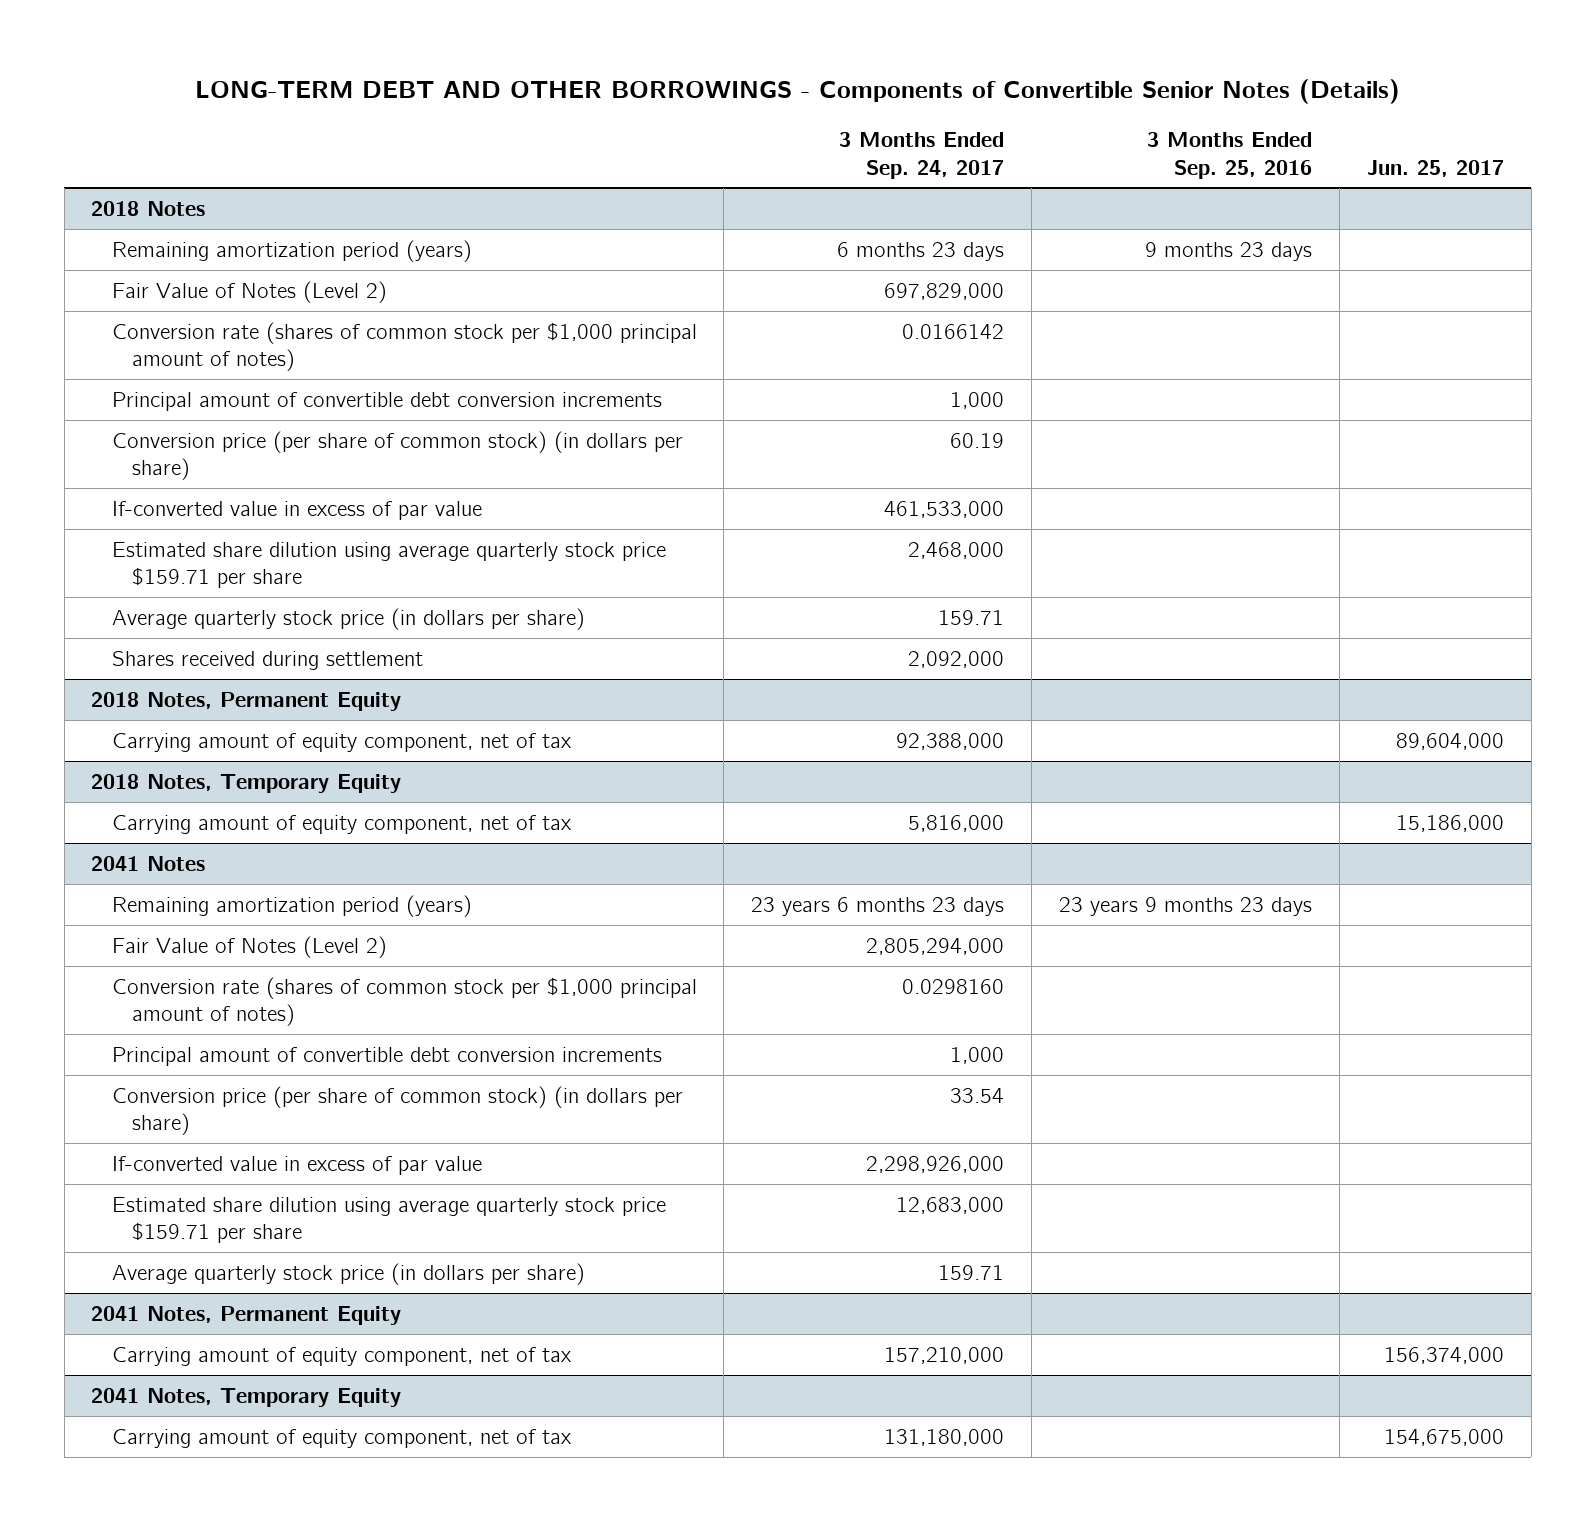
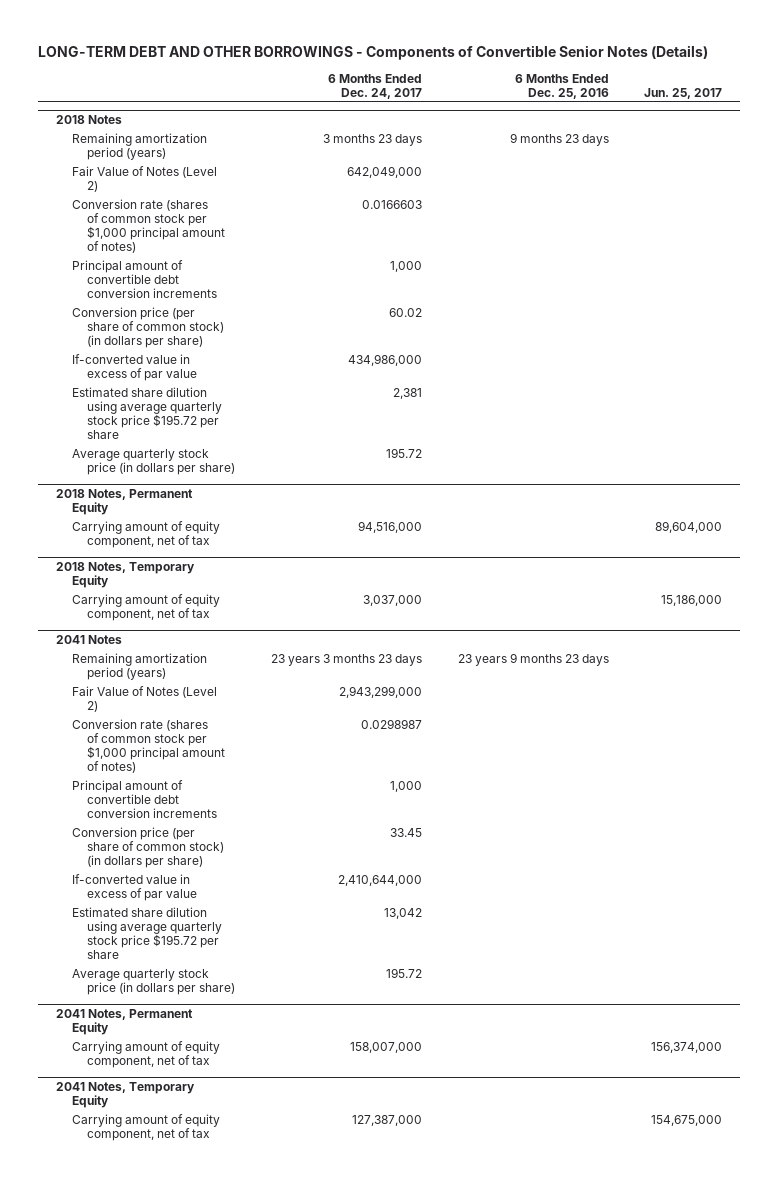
[839,131,1005,179] 3 Months Ended Sep. 24, 2017 -> none
[1147,131,1313,179] 3 Months Ended Sep. 25, 2016 -> none
none -> [328,73,423,99] 6 Months Ended Dec. 24, 2017
none -> [514,73,609,99] 6 Months Ended Dec. 25, 2016
[111,541,666,589] Estimated share dilution using average quarterly stock price $159.71 per share -> [71,386,223,440] Estimated share dilution using average quarterly stock price $195.72 per share
[111,650,423,670] Shares received during settlement -> none
[111,1196,666,1244] Estimated share dilution using average quarterly stock price $159.71 per share -> [71,906,223,960] Estimated share dilution using average quarterly stock price $195.72 per share

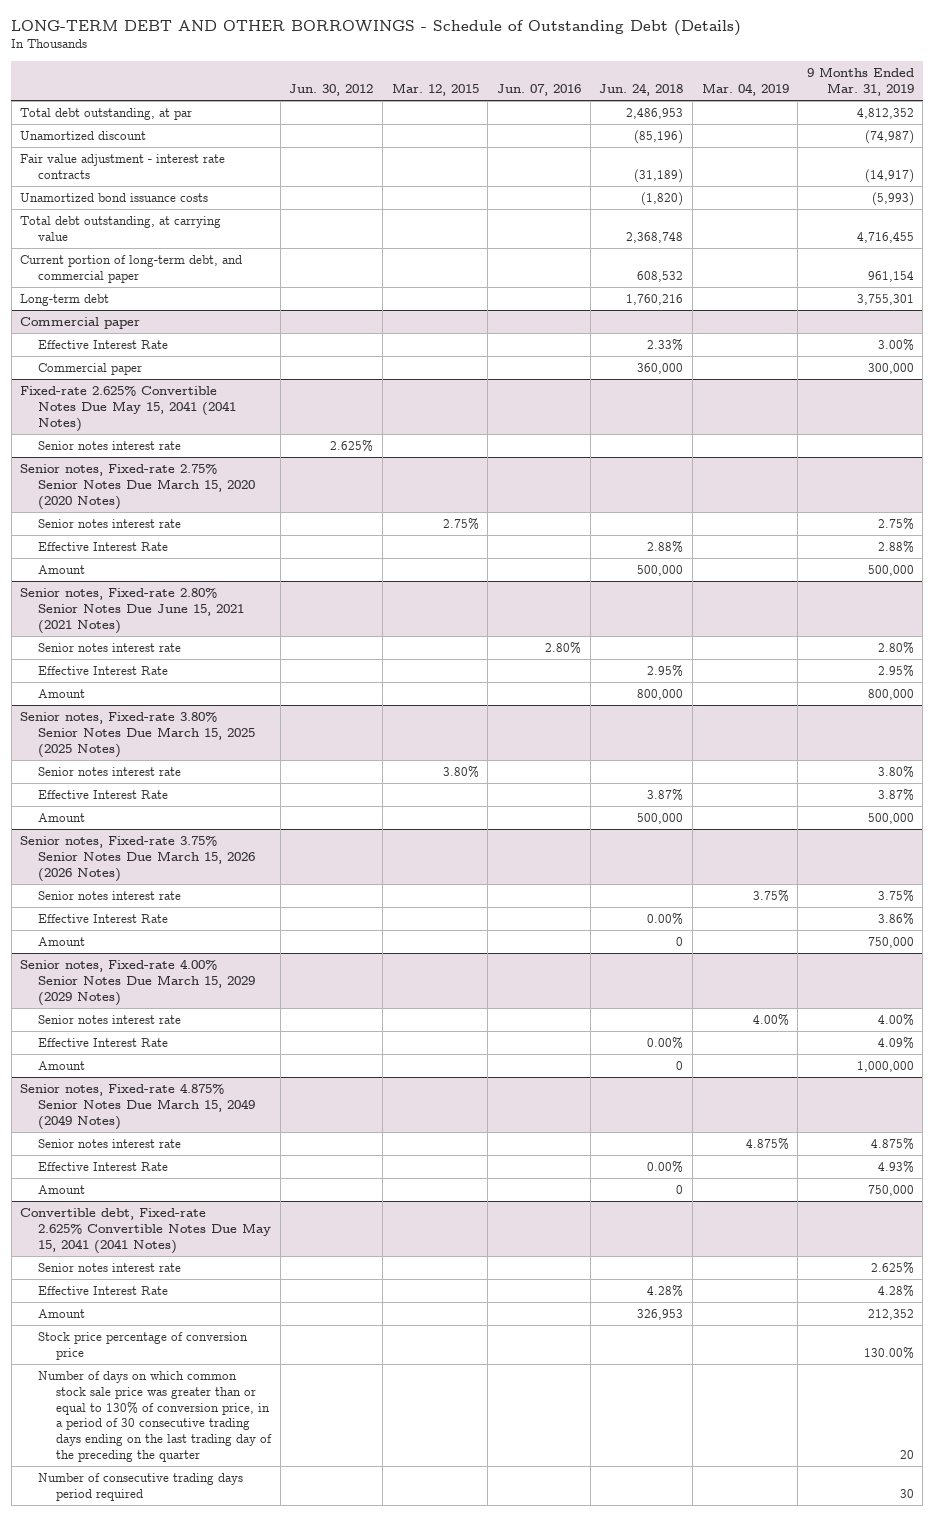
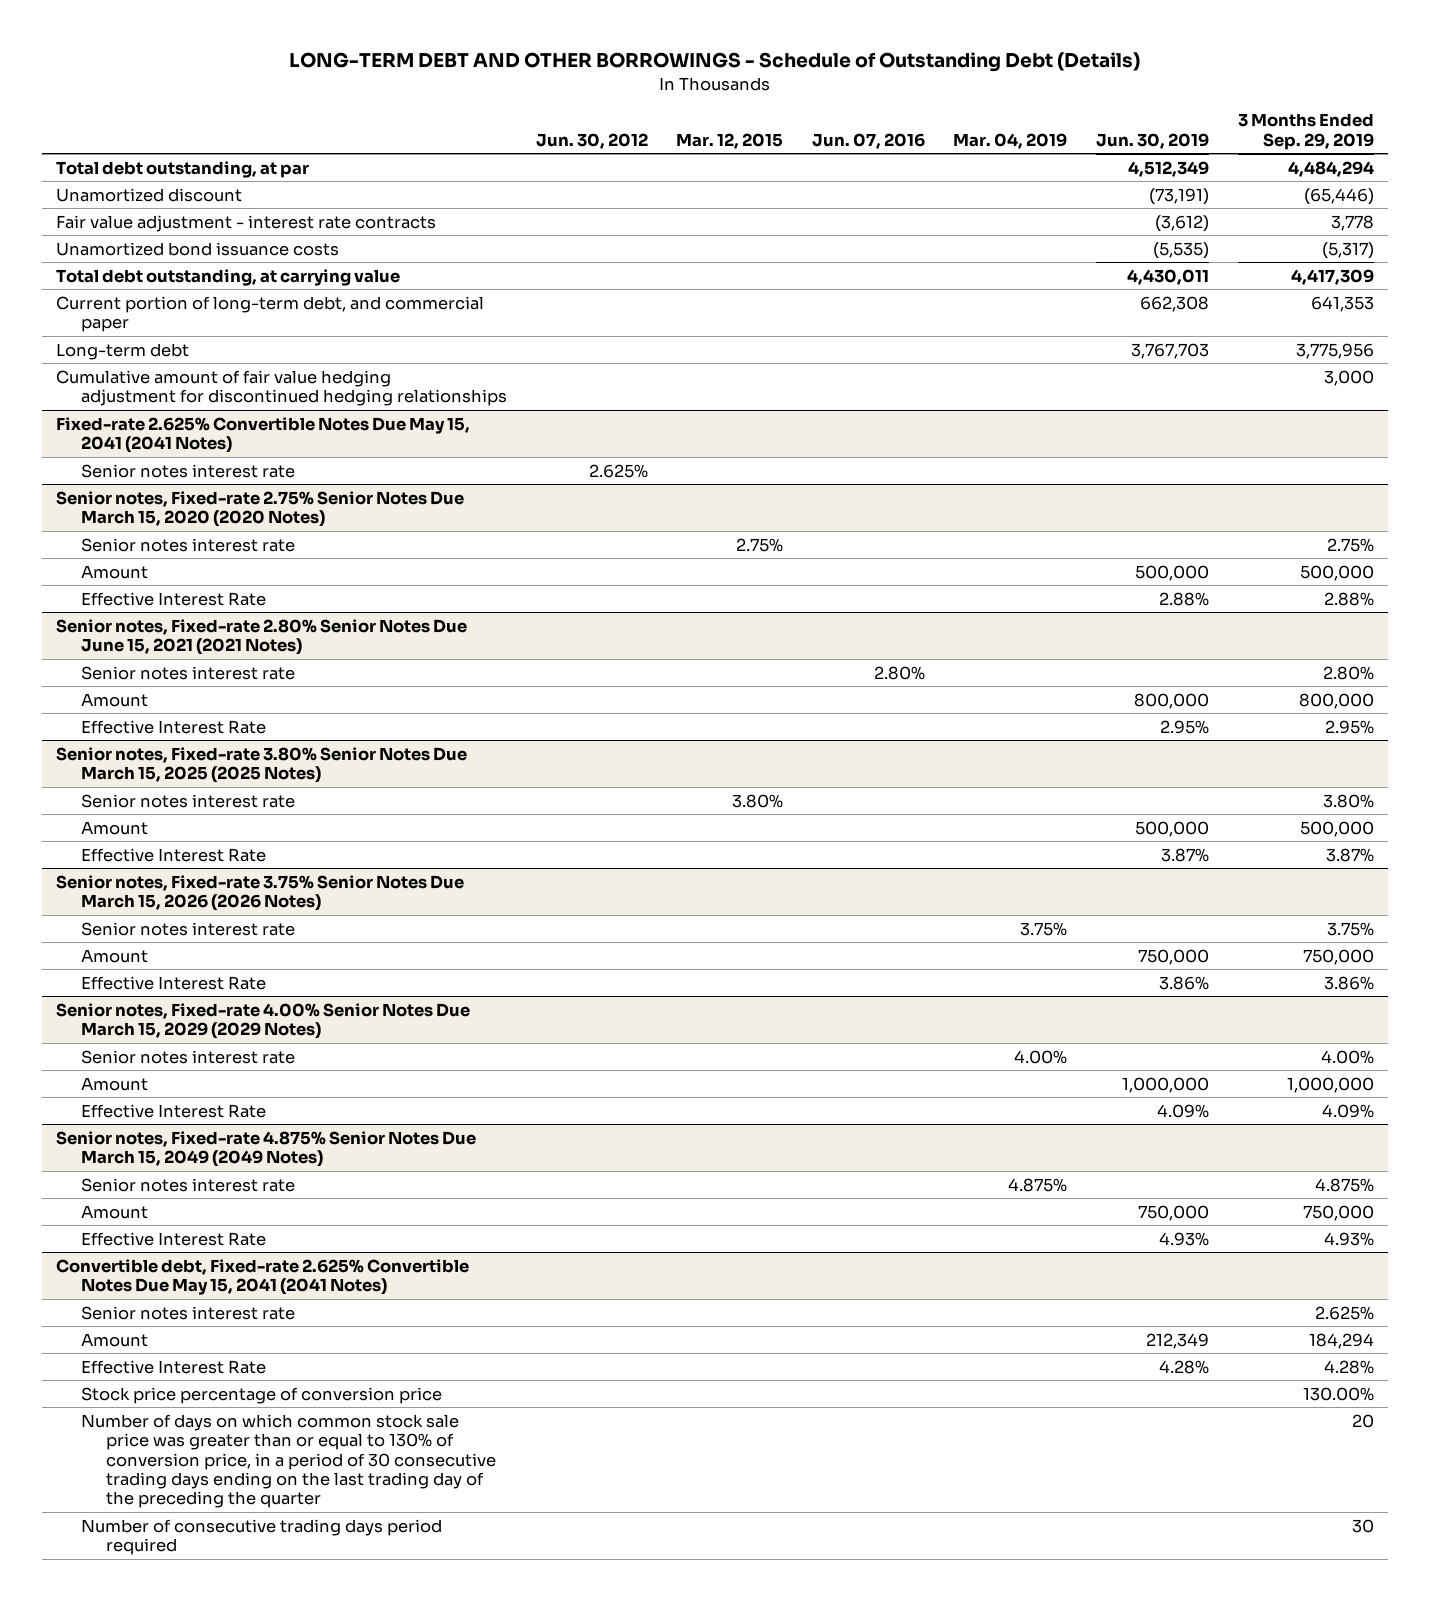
[599,83,684,97] Jun. 24, 2018 -> none
[806,67,914,97] 9 Months Ended Mar. 31, 2019 -> none
none -> [1096,132,1210,149] Jun. 30, 2019
none -> [1237,113,1374,150] 3 Months Ended Sep. 29, 2019
[20,317,141,330] Commercial paper -> none
[38,340,169,350] Effective Interest Rate -> none
[38,363,143,376] Commercial paper -> none
none -> [55,369,507,407] Cumulative amount of fair value hedging adjustment for discontinued hedging relationships
[38,542,169,552] Effective Interest Rate -> [80,591,266,606] Effective Interest Rate
[38,666,169,676] Effective Interest Rate -> [80,719,266,734] Effective Interest Rate
[38,790,169,800] Effective Interest Rate -> [80,847,266,862] Effective Interest Rate
[38,914,169,924] Effective Interest Rate -> [80,975,266,990] Effective Interest Rate
[38,1038,169,1048] Effective Interest Rate -> [80,1103,266,1118] Effective Interest Rate
[38,1162,169,1172] Effective Interest Rate -> [80,1231,266,1246] Effective Interest Rate
[38,1286,169,1296] Effective Interest Rate -> [80,1359,266,1374] Effective Interest Rate

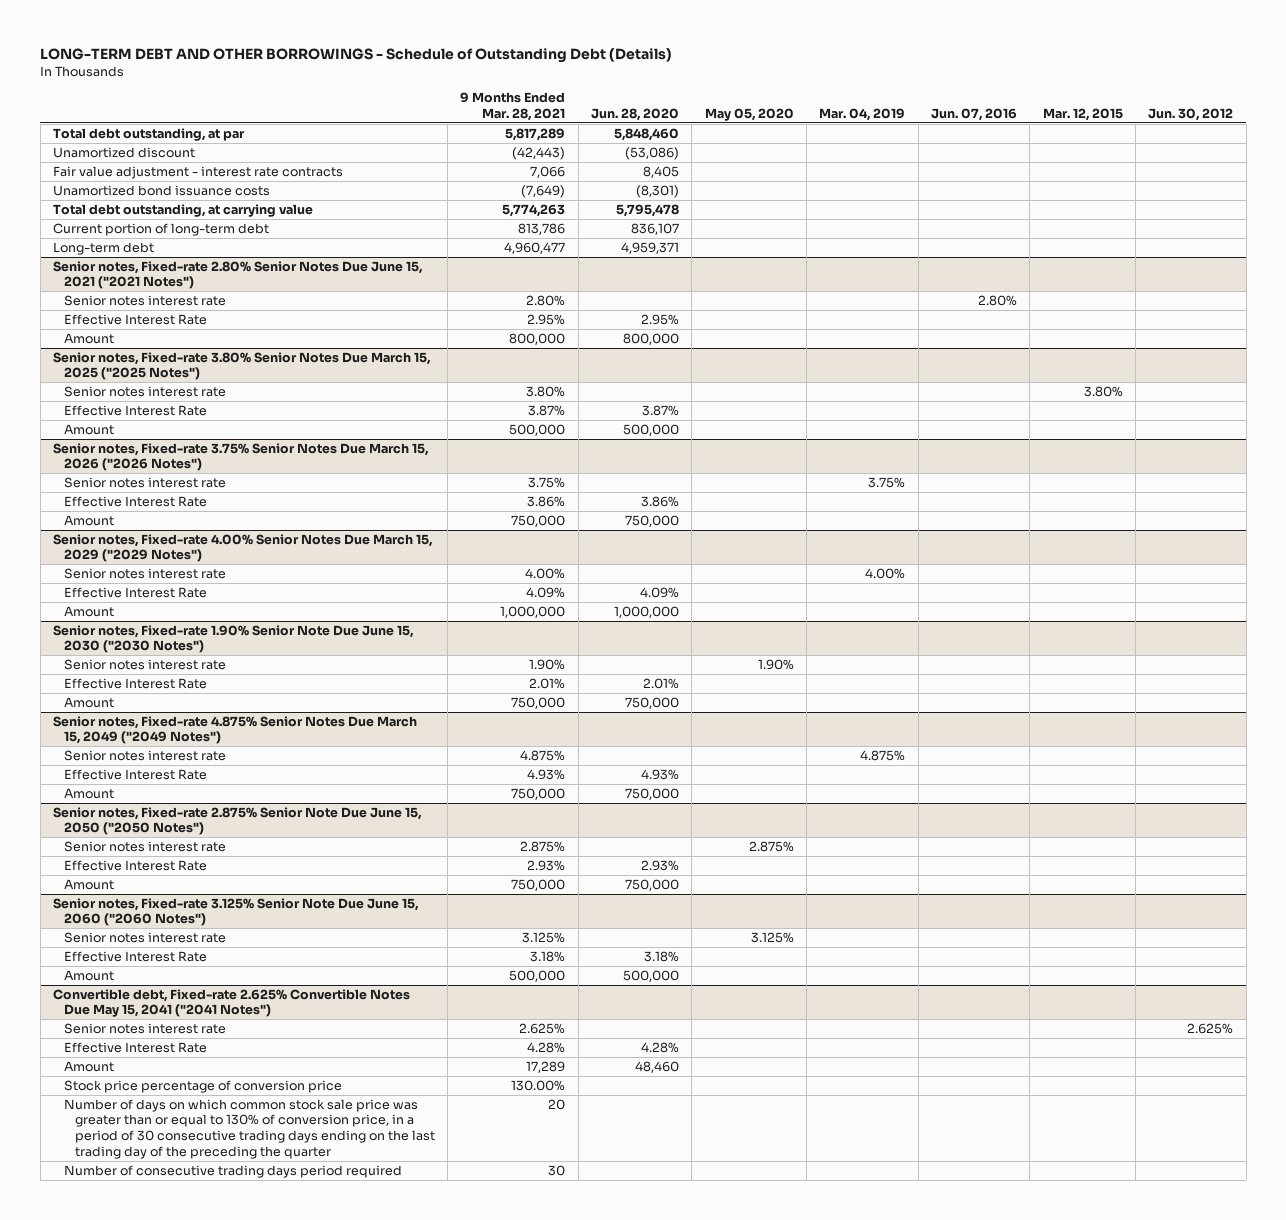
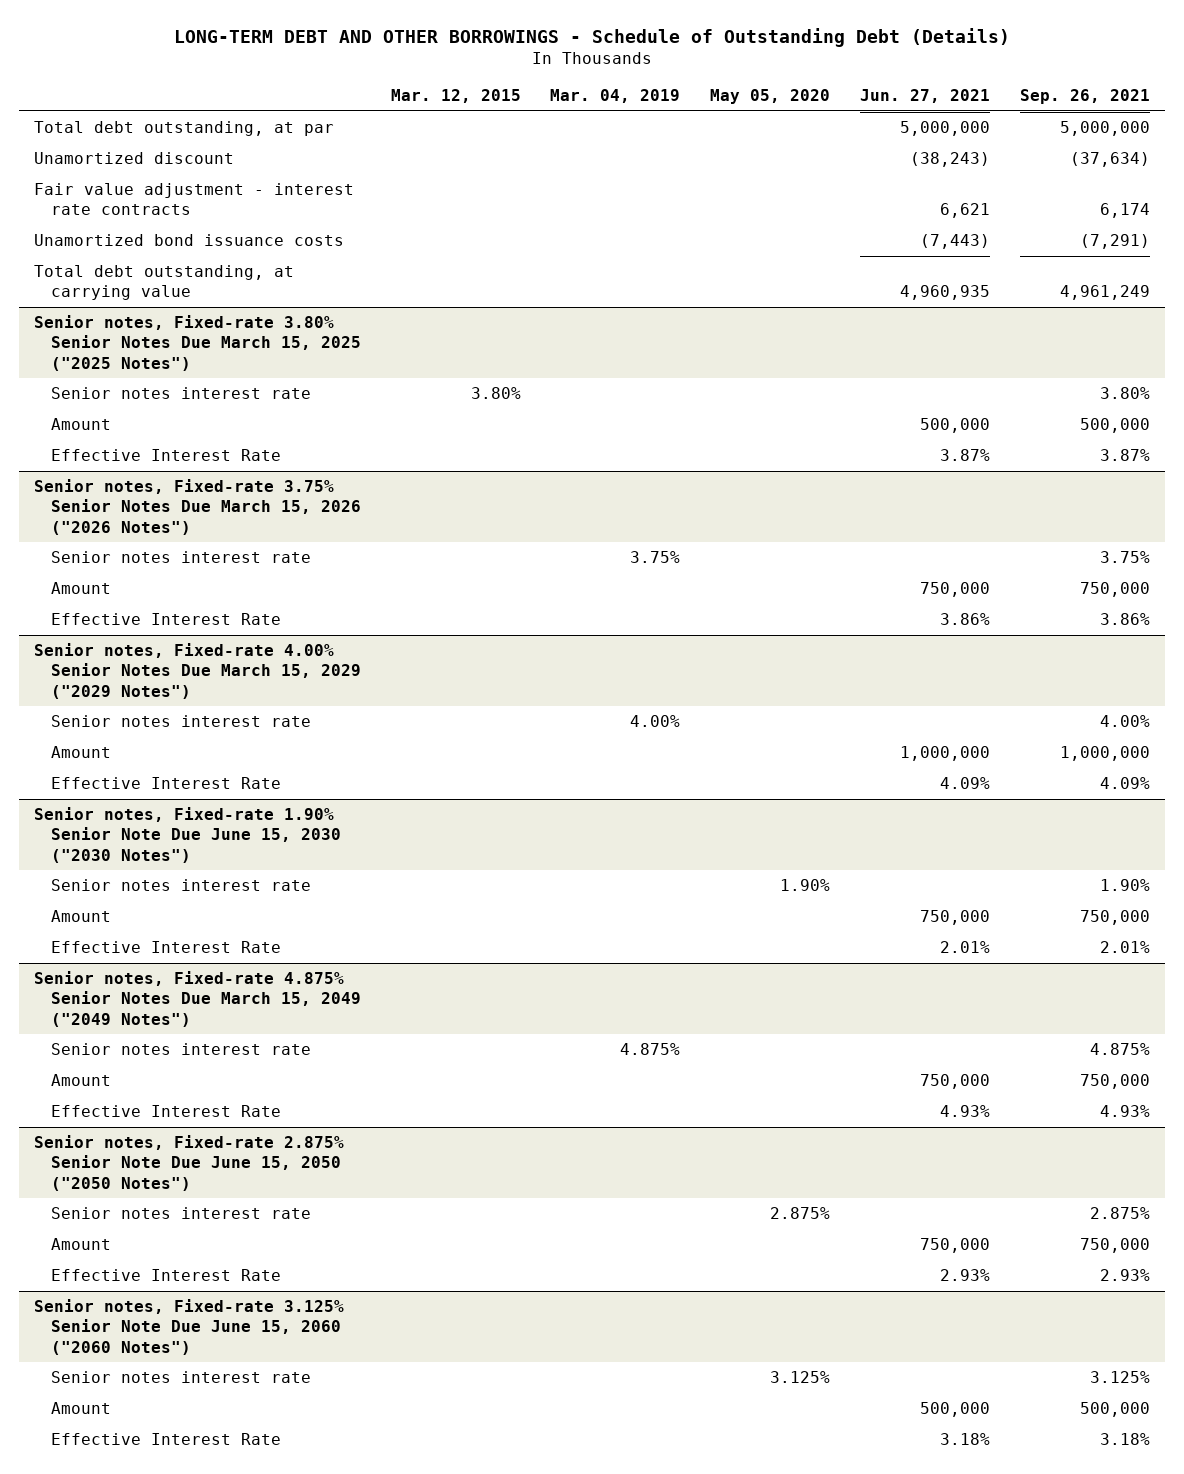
[460,92,566,121] 9 Months Ended Mar. 28, 2021 -> none
[590,107,679,121] Jun. 28, 2020 -> none
[930,107,1017,121] Jun. 07, 2016 -> none
[1148,107,1234,121] Jun. 30, 2012 -> none
none -> [860,88,991,103] Jun. 27, 2021
none -> [1019,88,1150,104] Sep. 26, 2021
[53,222,270,236] Current portion of long-term debt -> none
[53,241,155,255] Long-term debt -> none
[53,260,424,290] Senior notes, Fixed-rate 2.80% Senior Notes Due June 15, 2021 ("2021 Notes") -> none
[63,294,226,306] Senior notes interest rate -> none
[63,313,207,325] Effective Interest Rate -> none
[63,332,114,344] Amount -> none
[63,404,207,416] Effective Interest Rate -> [50,449,281,462] Effective Interest Rate
[63,495,207,507] Effective Interest Rate -> [50,613,281,626] Effective Interest Rate
[63,586,207,598] Effective Interest Rate -> [50,777,281,790] Effective Interest Rate
[63,677,207,689] Effective Interest Rate -> [50,941,281,954] Effective Interest Rate
[63,768,207,780] Effective Interest Rate -> [50,1105,281,1118] Effective Interest Rate
[63,859,207,871] Effective Interest Rate -> [50,1269,281,1282] Effective Interest Rate
[53,988,411,1018] Convertible debt, Fixed-rate 2.625% Convertible Notes Due May 15, 2041 ("2041 Notes") -> none
[63,1022,226,1034] Senior notes interest rate -> none
[63,1041,207,1053] Effective Interest Rate -> none
[63,1060,114,1072] Amount -> none
[63,1079,342,1093] Stock price percentage of conversion price -> none
[63,1098,435,1159] Number of days on which common stock sale price was greater than or equal to 130% of conversion price, in a period of 30 consecutive trading days ending on the last trading day of the preceding the quarter -> none
[63,1164,402,1178] Number of consecutive trading days period required -> none
[63,950,207,962] Effective Interest Rate -> [50,1433,281,1446] Effective Interest Rate

